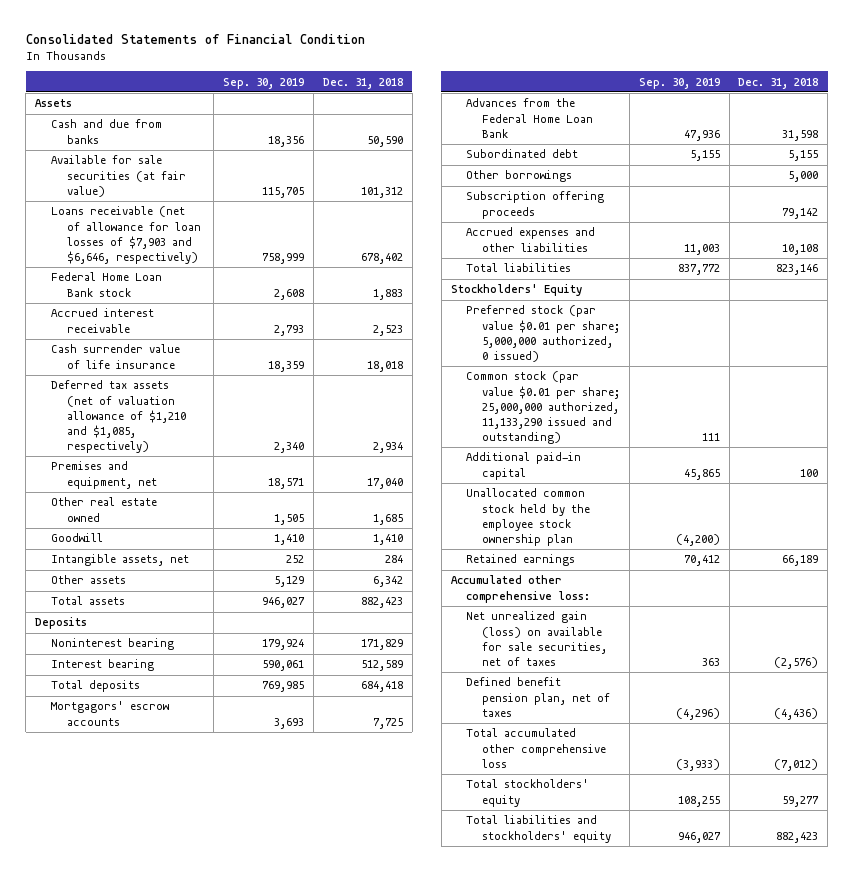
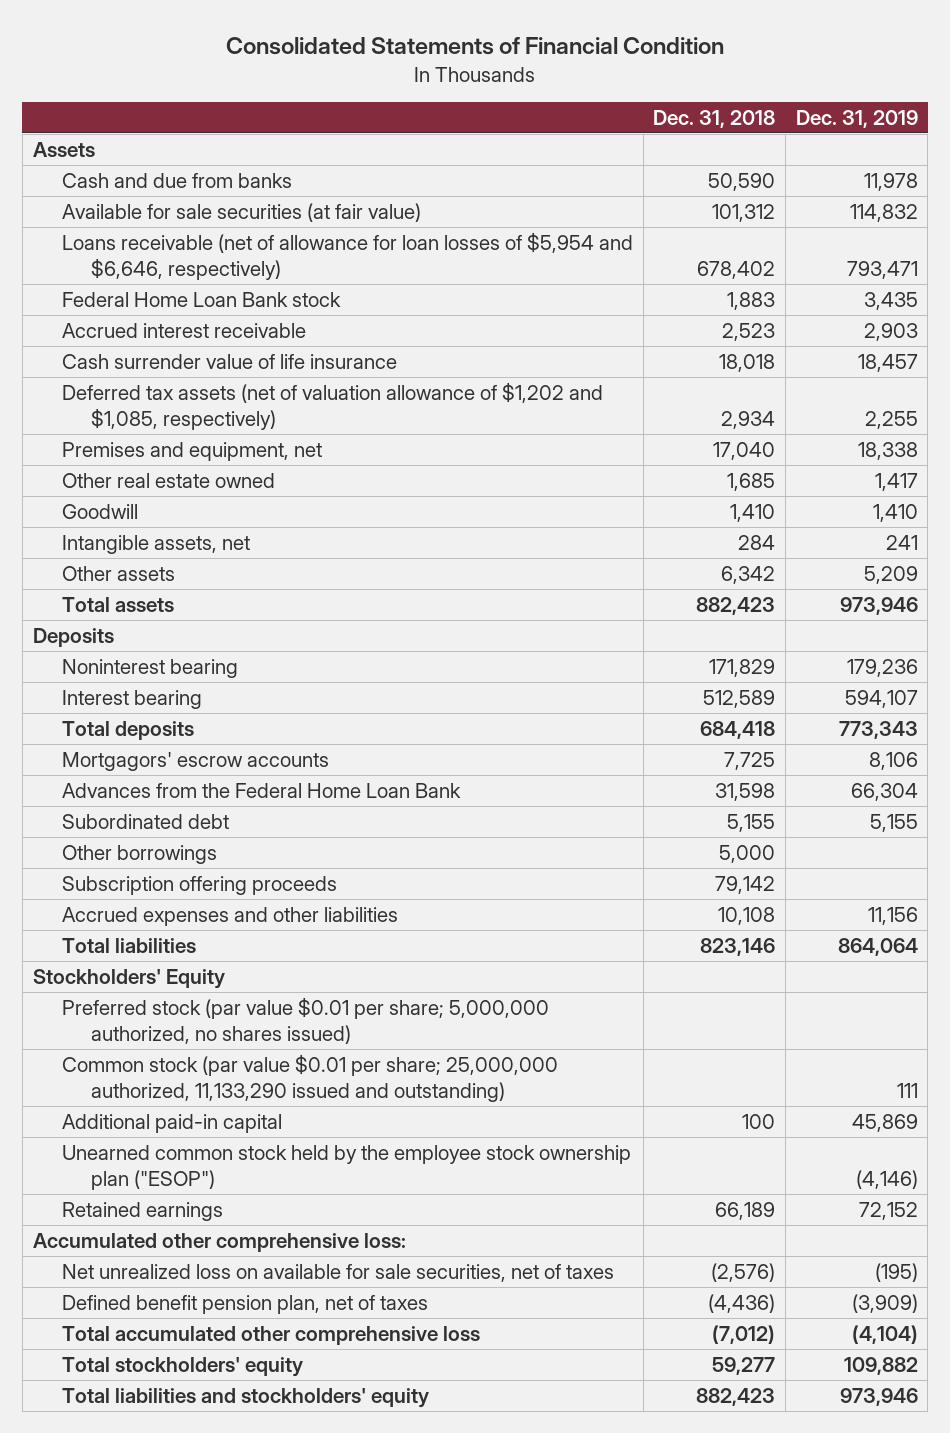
[223,77,305,89] Sep. 30, 2019 -> none
none -> [795,109,918,128] Dec. 31, 2019
[50,206,201,264] Loans receivable (net of allowance for loan losses of $7,903 and $6,646, respectively) -> [61,231,633,280] Loans receivable (net of allowance for loan losses of $5,954 and $6,646, respectively)
[50,380,186,453] Deferred tax assets (net of valuation allowance of $1,210 and $1,085, respectively) -> [61,381,603,430] Deferred tax assets (net of valuation allowance of $1,202 and $1,085, respectively)
[466,305,621,362] Preferred stock (par value $0.01 per share; 5,000,000 authorized, 0 issued) -> [61,996,549,1044] Preferred stock (par value $0.01 per share; 5,000,000 authorized, no shares issued)
[466,488,591,546] Unallocated common stock held by the employee stock ownership plan -> [61,1144,631,1190] Unearned common stock held by the employee stock ownership plan ("ESOP")
[466,611,608,666] Net unrealized gain (loss) on available for sale securities, net of taxes -> [61,1263,614,1282] Net unrealized loss on available for sale securities, net of taxes

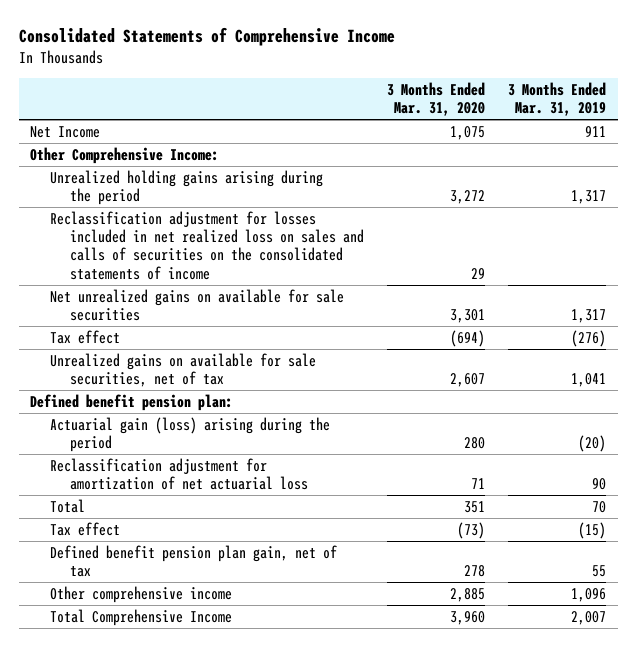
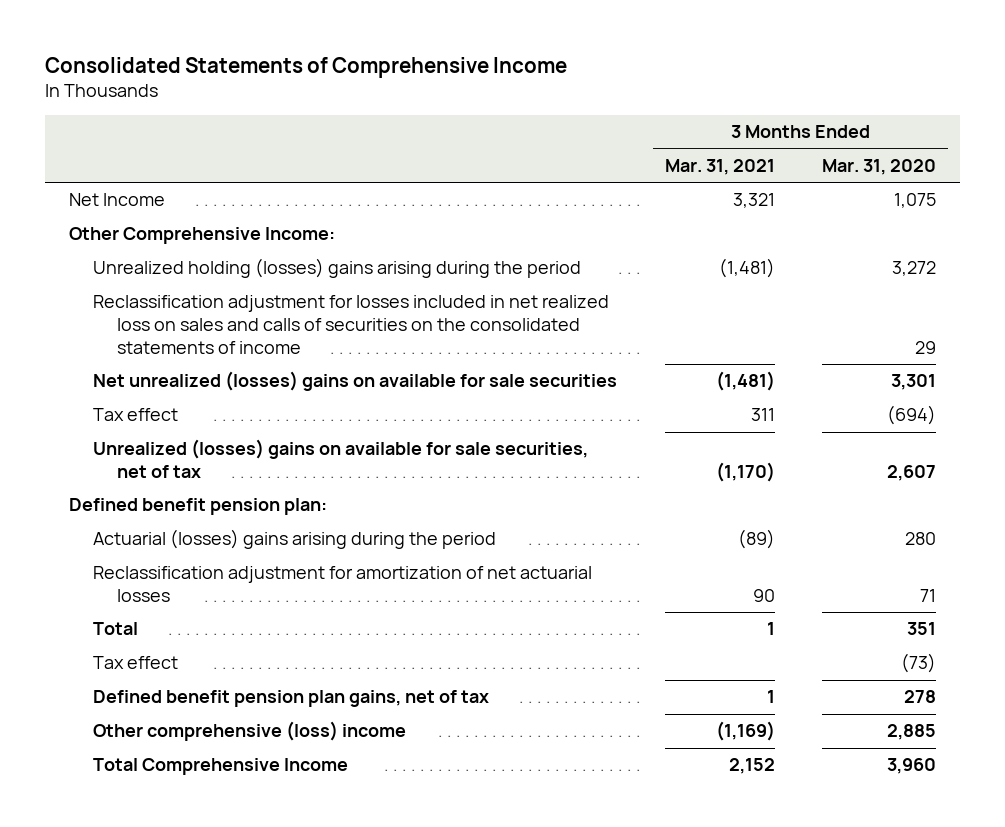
[508,81,607,117] 3 Months Ended Mar. 31, 2019 -> none
none -> [664,158,775,175] Mar. 31, 2021
[49,169,323,206] Unrealized holding gains arising during the period -> [93,258,582,279] Unrealized holding (losses) gains arising during the period
[49,288,344,322] Net unrealized gains on available for sale securities -> [93,371,618,392] Net unrealized (losses) gains on available for sale securities
[49,352,316,388] Unrealized gains on available for sale securities, net of tax -> [93,439,589,478] Unrealized (losses) gains on available for sale securities, net of tax
[49,416,330,453] Actuarial gain (loss) arising during the period -> [93,529,497,550] Actuarial (losses) gains arising during the period
[49,457,308,491] Reclassification adjustment for amortization of net actuarial loss -> [93,566,593,602] Reclassification adjustment for amortization of net actuarial losses
[49,544,337,578] Defined benefit pension plan gain, net of tax -> [93,690,490,708] Defined benefit pension plan gains, net of tax
[49,585,232,603] Other comprehensive income -> [93,721,407,742] Other comprehensive (loss) income

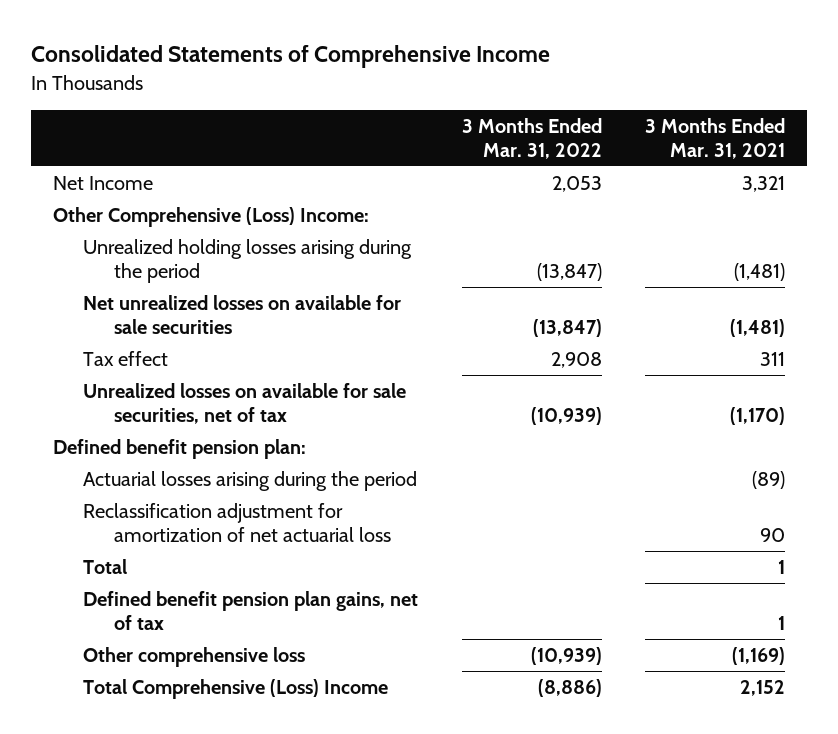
[822,158,937,175] Mar. 31, 2020 -> none
none -> [461,117,602,159] 3 Months Ended Mar. 31, 2022
[93,295,610,354] Reclassification adjustment for losses included in net realized loss on sales and calls of securities on the consolidated statements of income -> none
[68,227,335,245] Other Comprehensive Income: -> [52,207,369,228] Other Comprehensive (Loss) Income:
[93,258,582,279] Unrealized holding (losses) gains arising during the period -> [83,239,413,284] Unrealized holding losses arising during the period
[93,371,618,392] Net unrealized (losses) gains on available for sale securities -> [83,295,402,335] Net unrealized losses on available for sale securities
[93,439,589,478] Unrealized (losses) gains on available for sale securities, net of tax -> [83,383,407,425] Unrealized losses on available for sale securities, net of tax
[93,529,497,550] Actuarial (losses) gains arising during the period -> [83,471,418,492] Actuarial losses arising during the period
[93,566,593,602] Reclassification adjustment for amortization of net actuarial losses -> [83,503,391,543] Reclassification adjustment for amortization of net actuarial loss
[93,656,179,670] Tax effect -> none
[93,721,407,742] Other comprehensive (loss) income -> [83,647,306,668] Other comprehensive loss
[93,758,349,776] Total Comprehensive Income -> [83,679,389,700] Total Comprehensive (Loss) Income

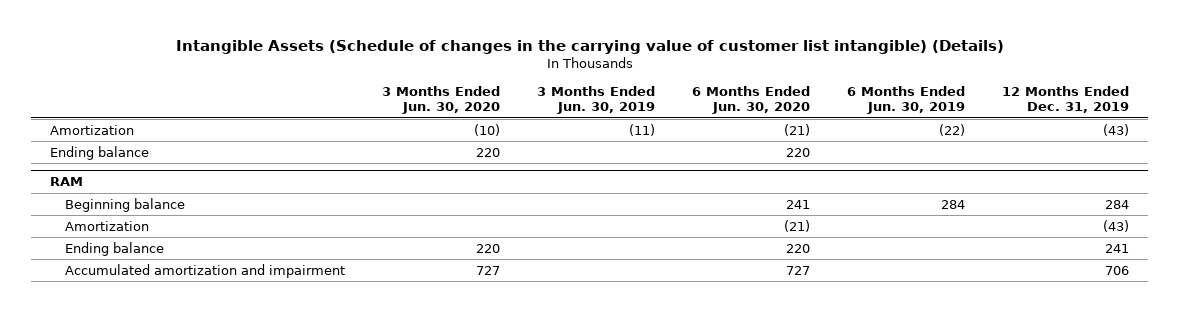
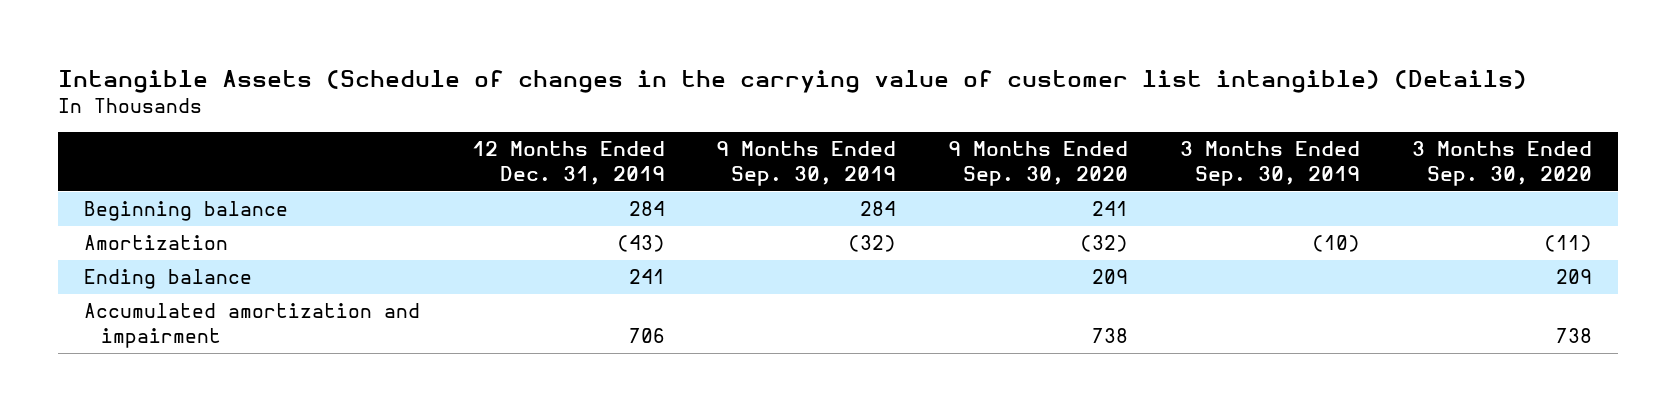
[381,85,500,115] 3 Months Ended Jun. 30, 2020 -> none
[537,85,656,115] 3 Months Ended Jun. 30, 2019 -> none
[692,85,811,115] 6 Months Ended Jun. 30, 2020 -> none
[847,85,966,115] 6 Months Ended Jun. 30, 2019 -> none
none -> [716,141,897,186] 9 Months Ended Sep. 30, 2019
none -> [948,141,1129,186] 9 Months Ended Sep. 30, 2020
none -> [1180,141,1361,186] 3 Months Ended Sep. 30, 2019
none -> [1411,141,1592,186] 3 Months Ended Sep. 30, 2020
[49,124,134,135] Amortization -> none
[49,145,149,160] Ending balance -> none
[49,177,83,187] RAM -> none

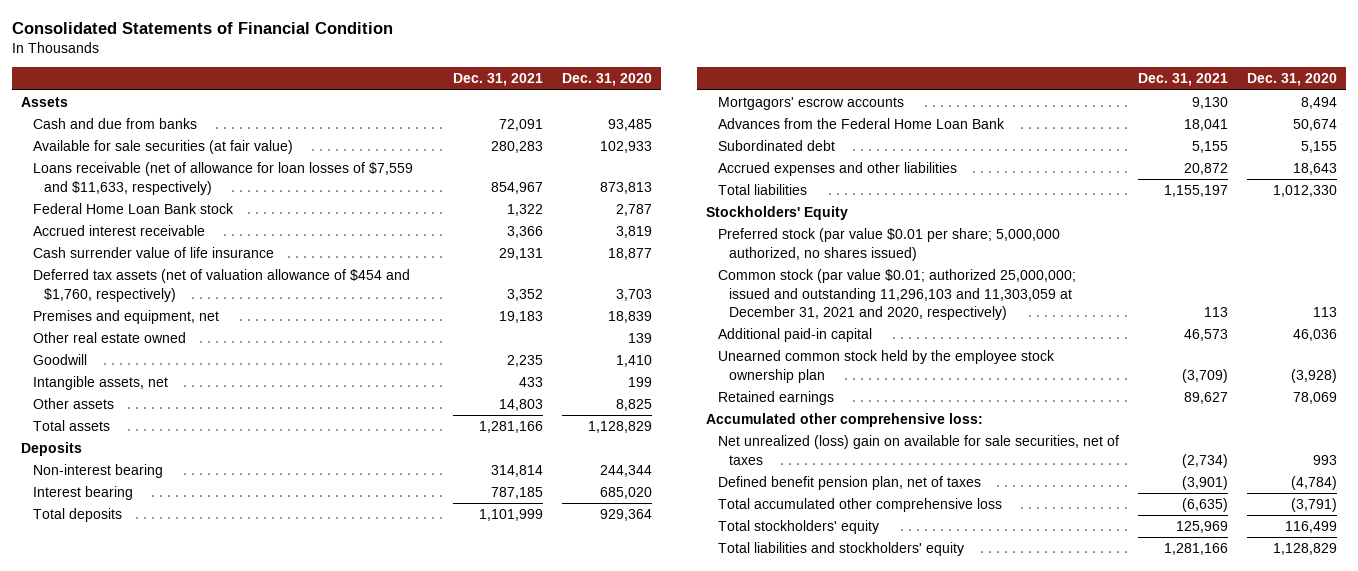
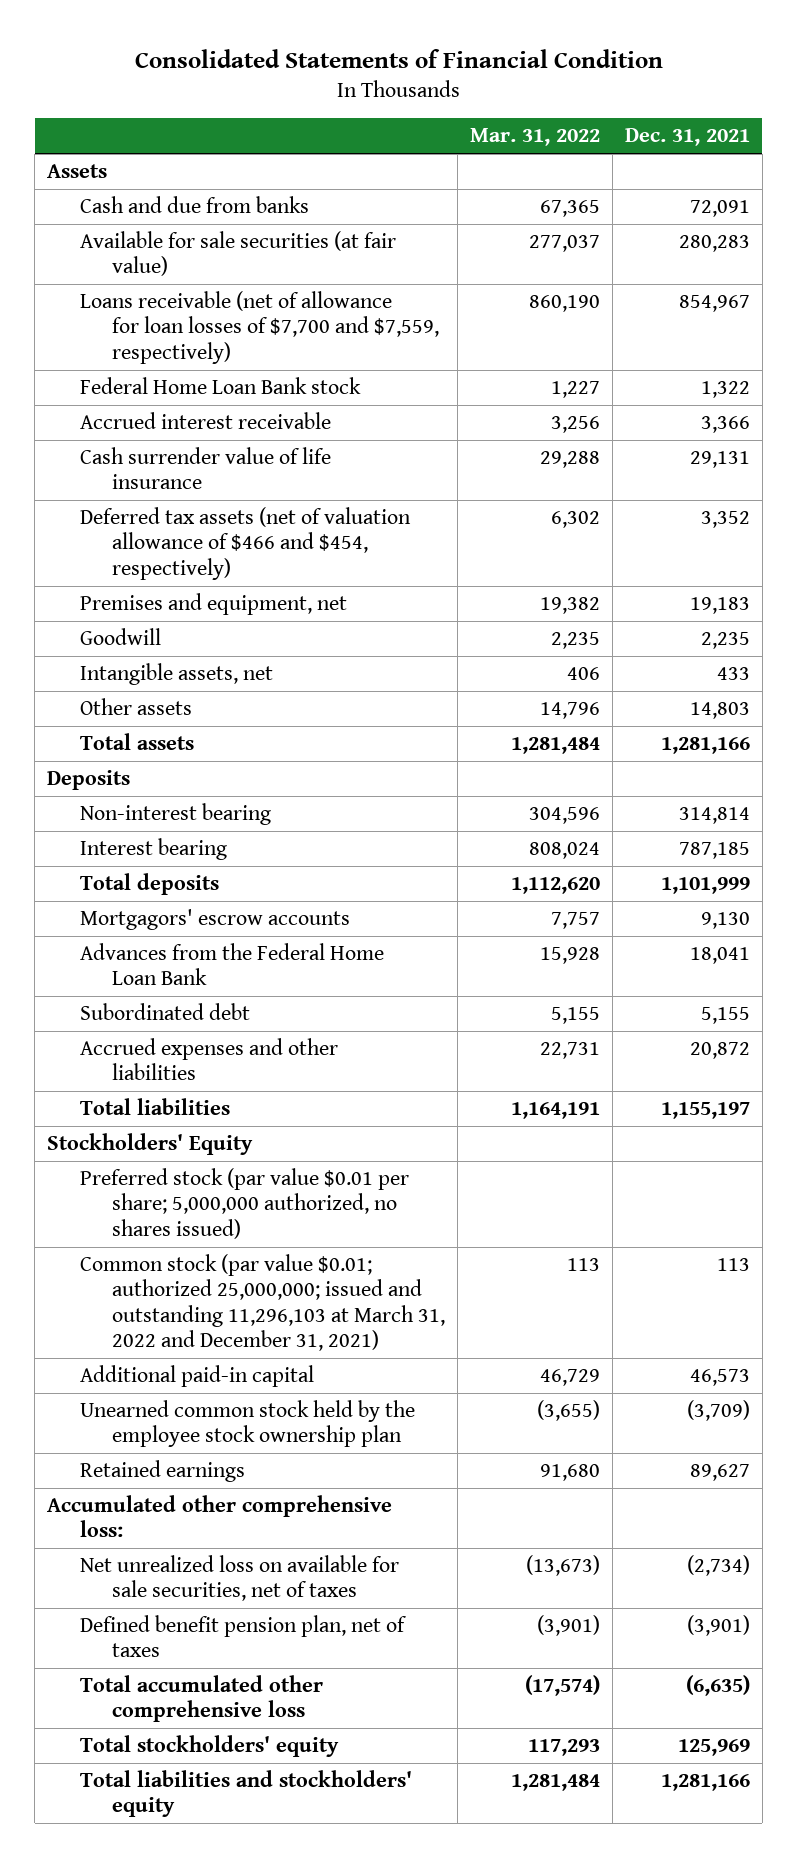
[561,73,652,87] Dec. 31, 2020 -> none
none -> [469,128,600,147] Mar. 31, 2022
[32,162,413,195] Loans receivable (net of allowance for loan losses of $7,559 and $11,633, respectively) -> [79,291,439,364] Loans receivable (net of allowance for loan losses of $7,700 and $7,559, respectively)
[32,269,410,302] Deferred tax assets (net of valuation allowance of $454 and $1,760, respectively) -> [79,507,411,580] Deferred tax assets (net of valuation allowance of $466 and $454, respectively)
[32,332,186,344] Other real estate owned -> none
[717,269,1076,321] Common stock (par value $0.01; authorized 25,000,000; issued and outstanding 11,296,103 and 11,303,059 at December 31, 2021 and 2020, respectively) -> [79,1254,445,1352] Common stock (par value $0.01; authorized 25,000,000; issued and outstanding 11,296,103 at March 31, 2022 and December 31, 2021)
[717,435,1119,465] Net unrealized (loss) gain on available for sale securities, net of taxes -> [79,1555,399,1602] Net unrealized loss on available for sale securities, net of taxes

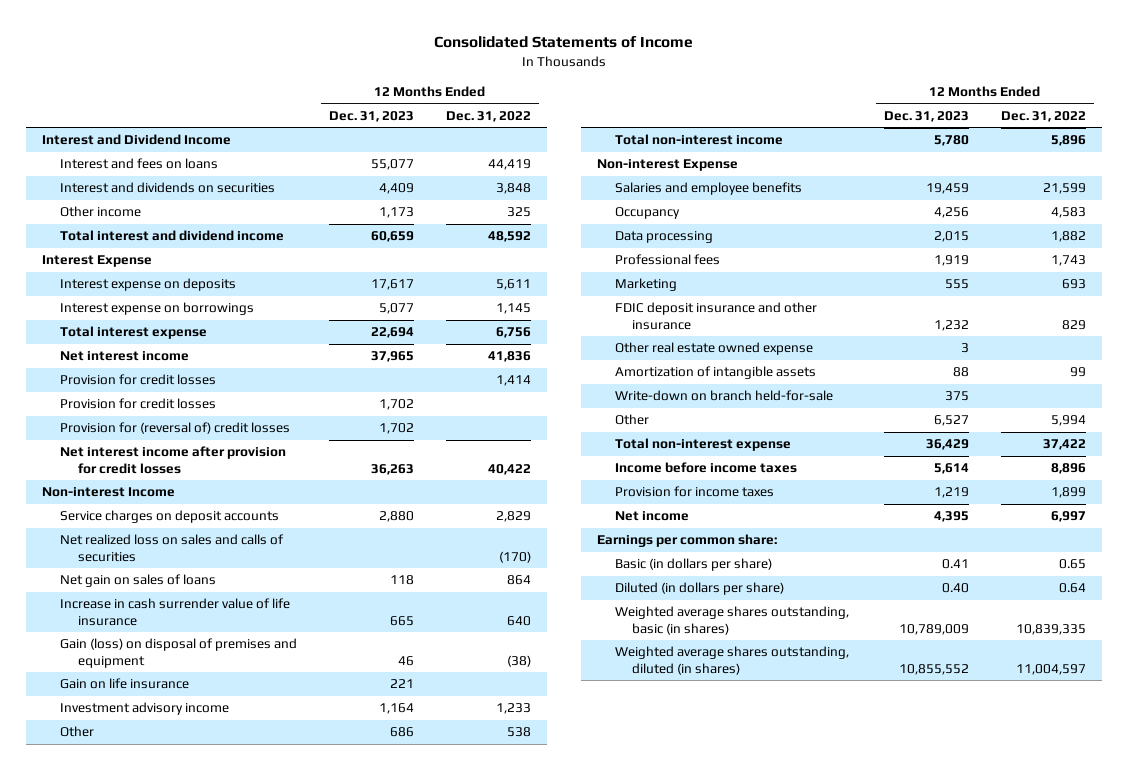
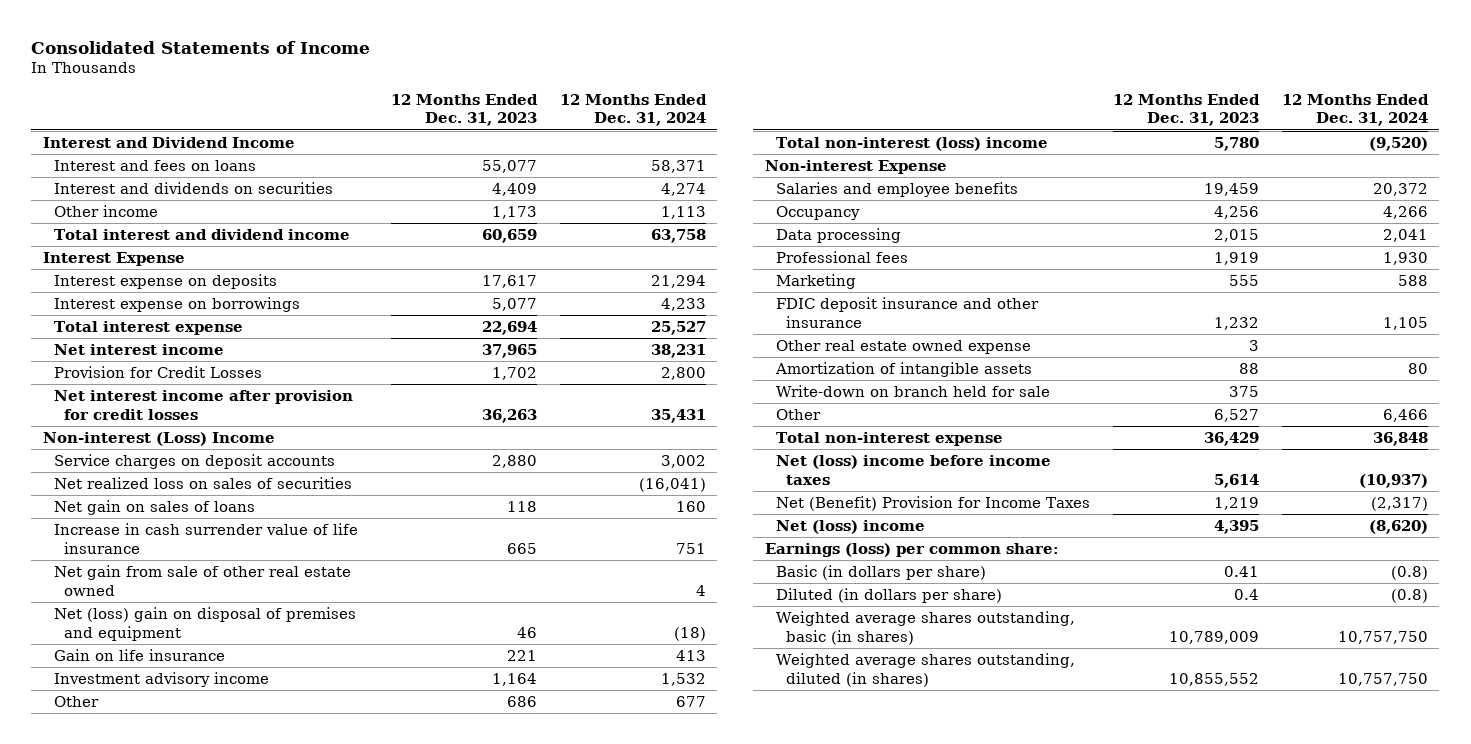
[445,110,531,122] Dec. 31, 2022 -> none
none -> [559,93,707,127] 12 Months Ended Dec. 31, 2024
[59,374,216,386] Provision for credit losses -> none
[59,422,290,435] Provision for (reversal of) credit losses -> none
[59,398,216,410] Provision for credit losses -> [53,365,262,378] Provision for Credit Losses
[42,487,176,498] Non-interest Income -> [42,431,275,446] Non-interest (Loss) Income
[59,534,284,562] Net realized loss on sales and calls of securities -> [53,476,352,489] Net realized loss on sales of securities
none -> [53,564,351,596] Net gain from sale of other real estate owned
[59,638,297,668] Gain (loss) on disposal of premises and equipment -> [53,606,356,641] Net (loss) gain on disposal of premises and equipment
[614,134,783,146] Total non-interest income -> [775,136,1048,151] Total non-interest (loss) income
[614,390,833,402] Write-down on branch held-for-sale -> [775,384,1050,397] Write-down on branch held for sale
[614,462,797,474] Income before income taxes -> [775,454,1051,485] Net (loss) income before income taxes
[614,486,774,498] Provision for income taxes -> [775,495,1090,511] Net (Benefit) Provision for Income Taxes
[614,511,689,522] Net income -> [775,519,925,534] Net (loss) income
[596,534,777,548] Earnings per common share: -> [764,542,1059,557] Earnings (loss) per common share:
[941,583,969,594] 0.40 -> [1233,588,1259,600] 0.4

